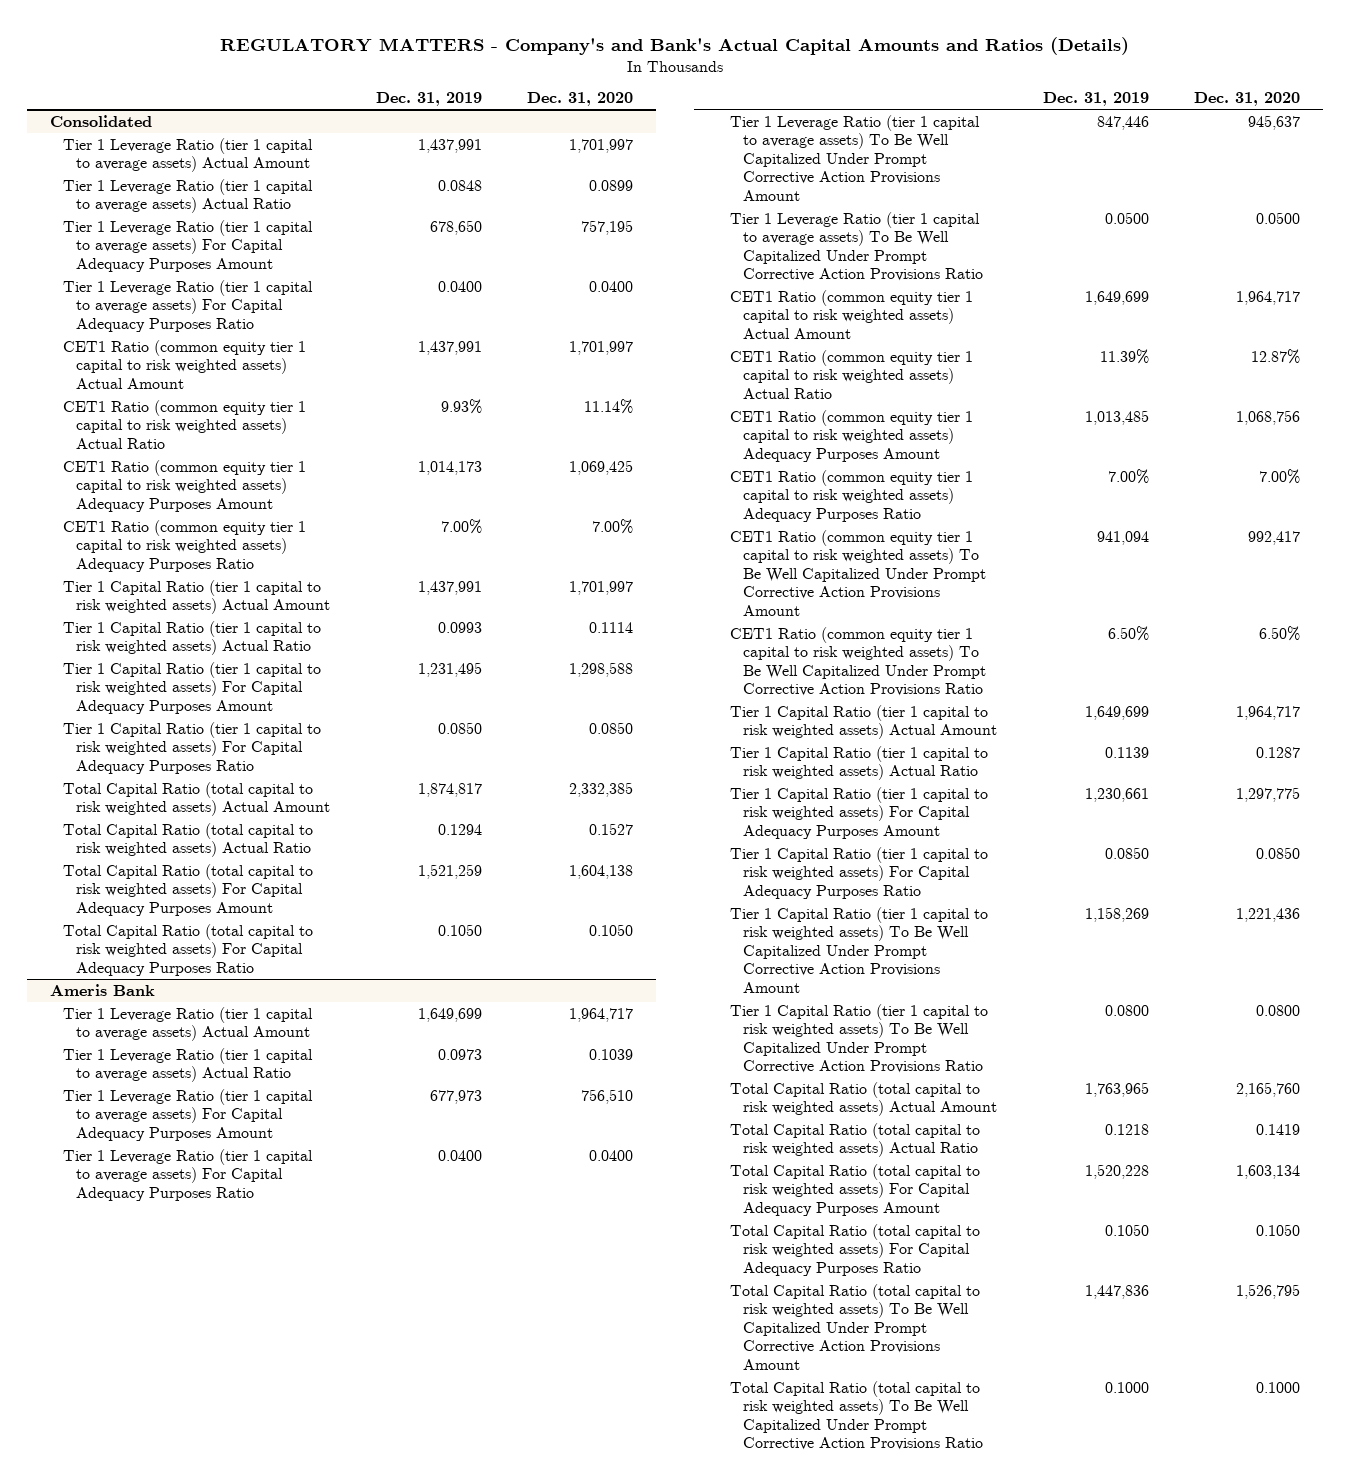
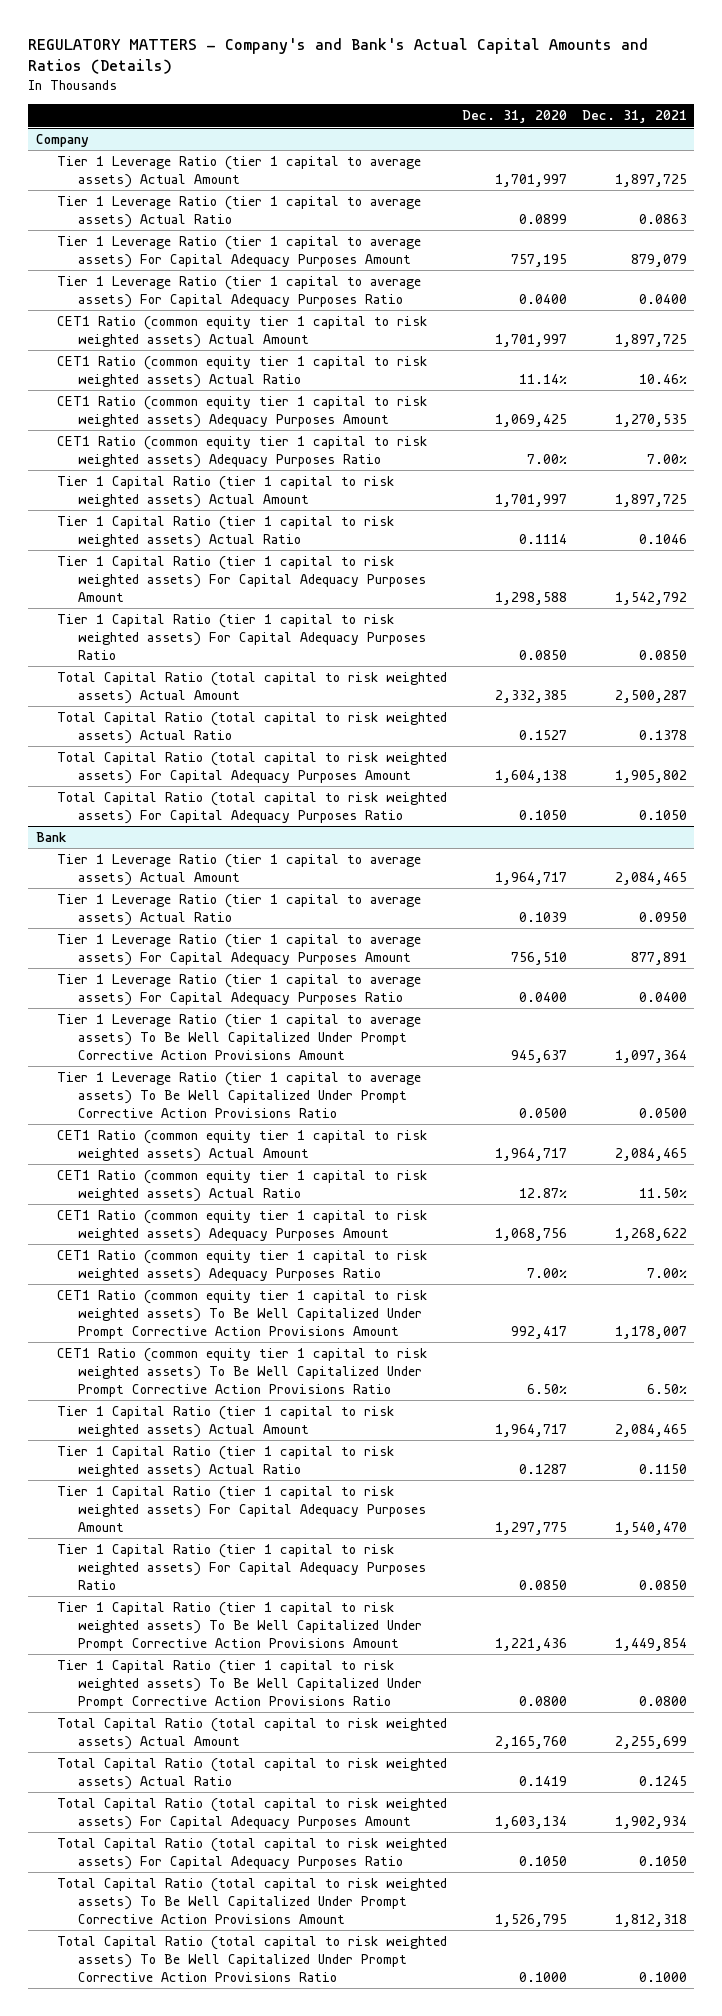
[375,92,482,107] Dec. 31, 2019 -> none
none -> [581,110,687,124] Dec. 31, 2021
[50,114,153,127] Consolidated -> [35,133,89,147] Company
[50,983,156,996] Ameris Bank -> [35,831,67,842] Bank

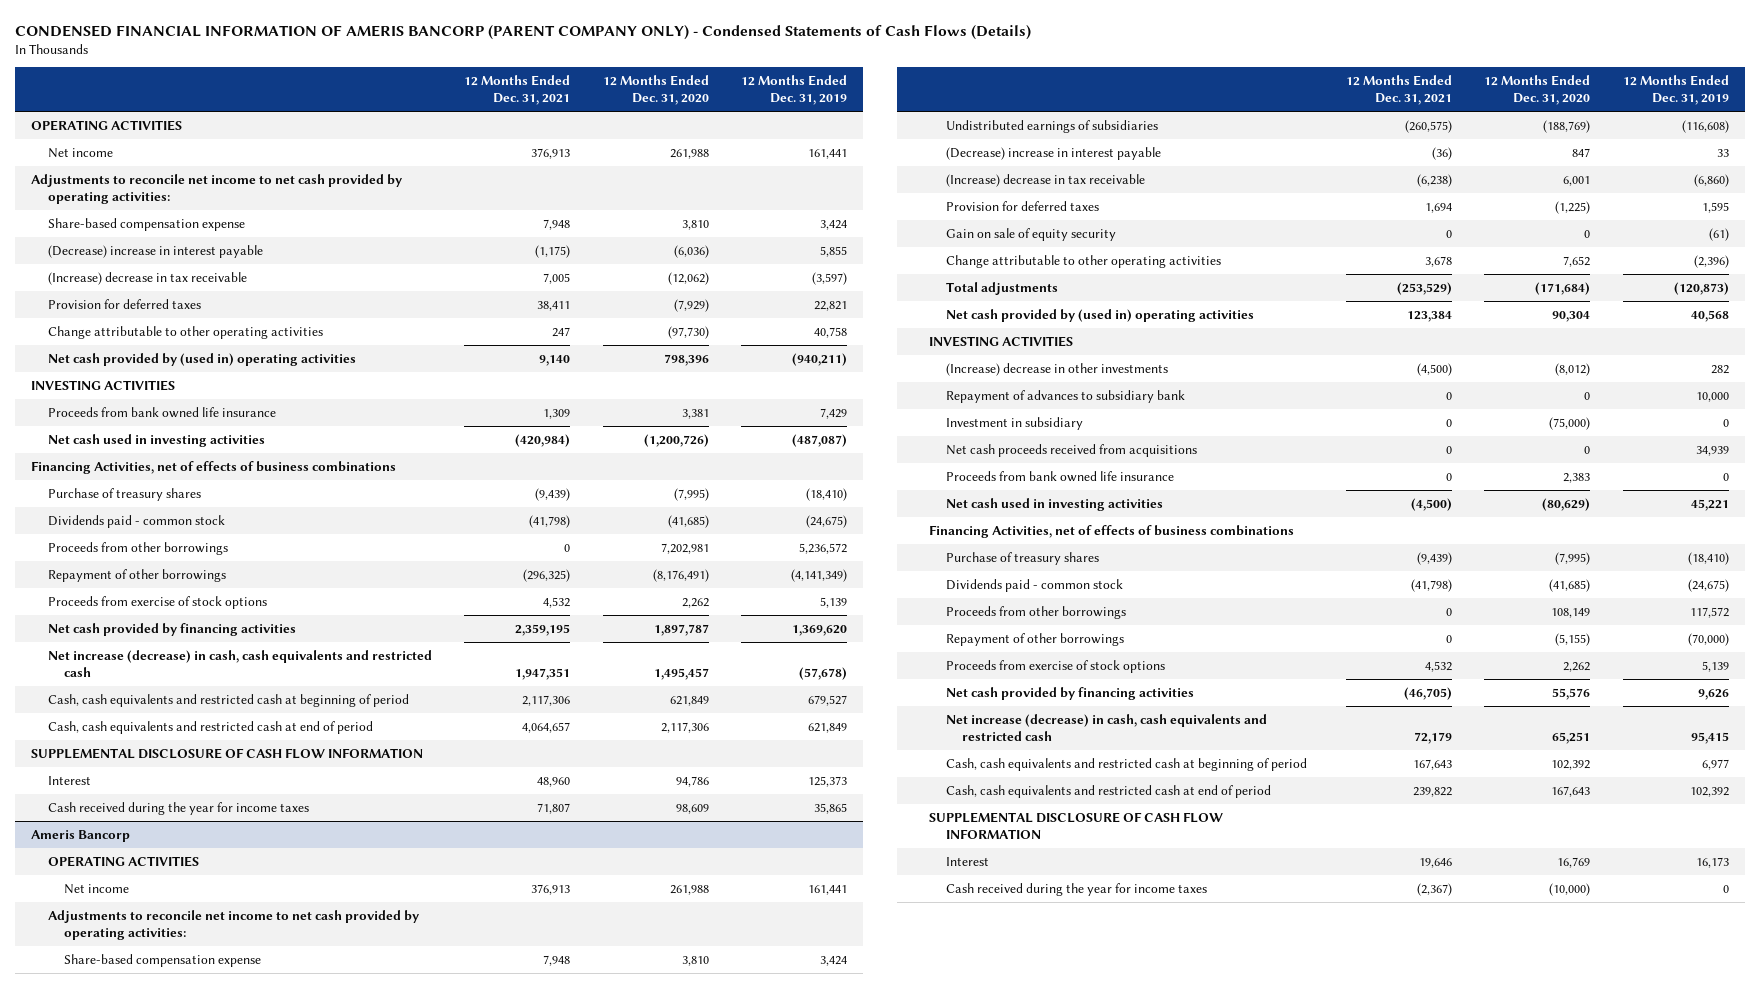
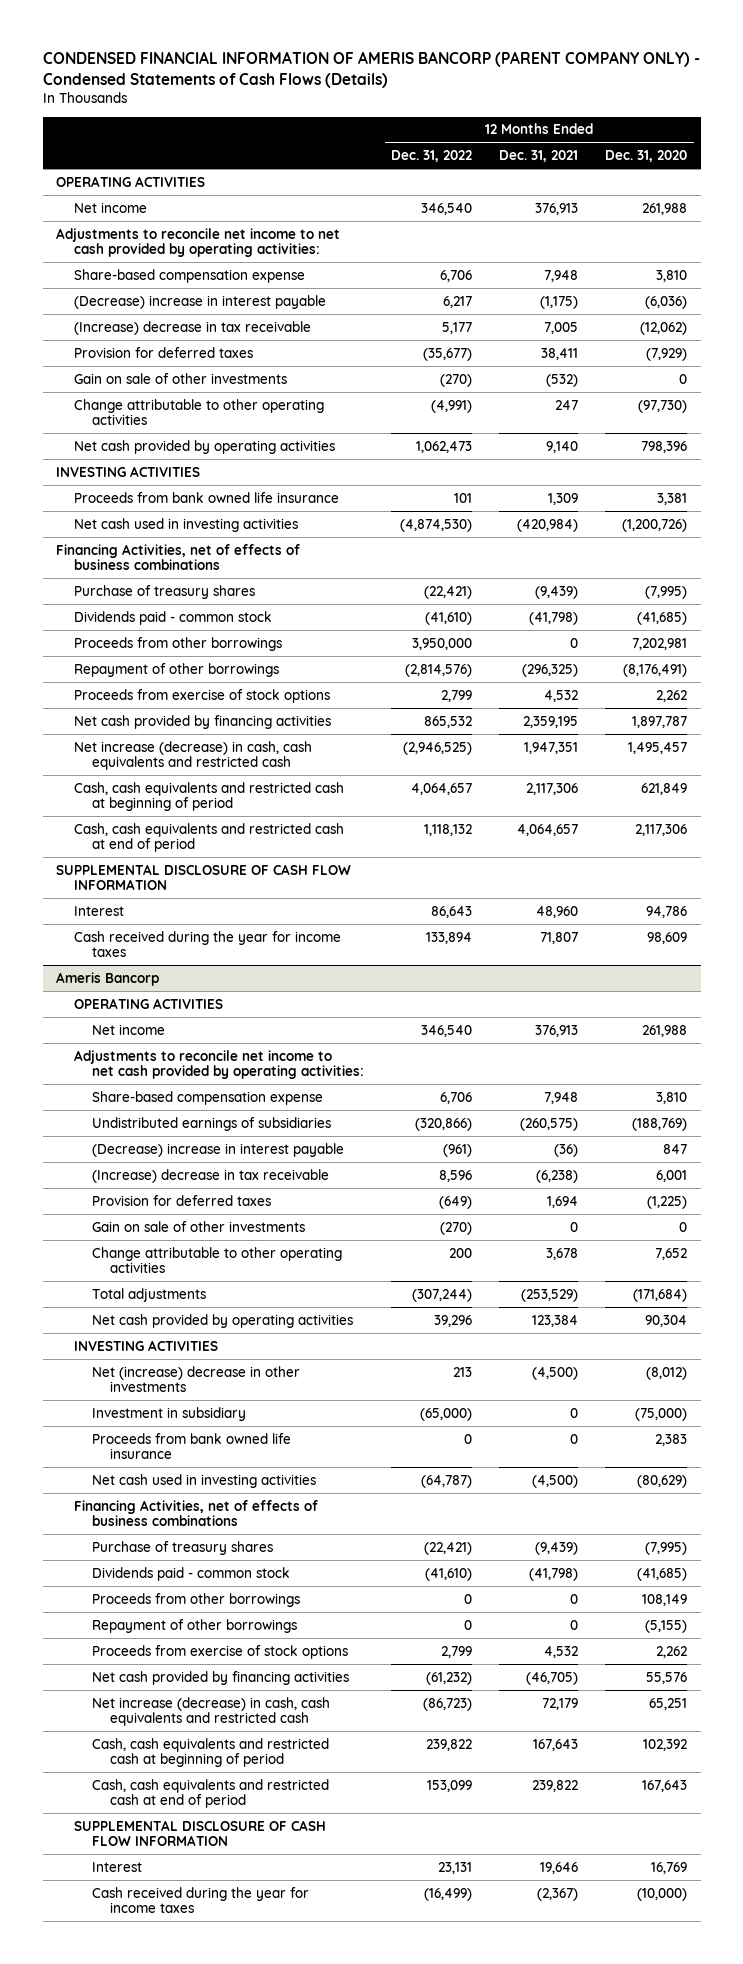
[741,75,848,105] 12 Months Ended Dec. 31, 2019 -> none
none -> [391,150,473,163] Dec. 31, 2022
none -> [74,372,288,384] Gain on sale of other investments
[47,352,356,366] Net cash provided by (used in) operating activities -> [74,439,336,454] Net cash provided by operating activities
[945,227,1116,241] Gain on sale of equity security -> [92,1220,306,1232] Gain on sale of other investments
[945,308,1254,322] Net cash provided by (used in) operating activities -> [92,1313,354,1328] Net cash provided by operating activities
[945,389,1185,403] Repayment of advances to subsidiary bank -> none
[945,362,1168,376] (Increase) decrease in other investments -> [92,1365,301,1393] Net (increase) decrease in other investments
[945,443,1197,457] Net cash proceeds received from acquisitions -> none

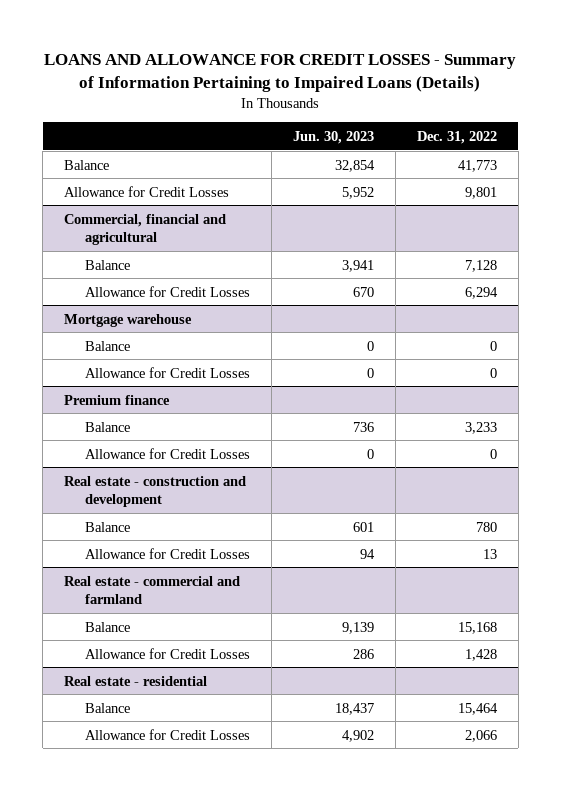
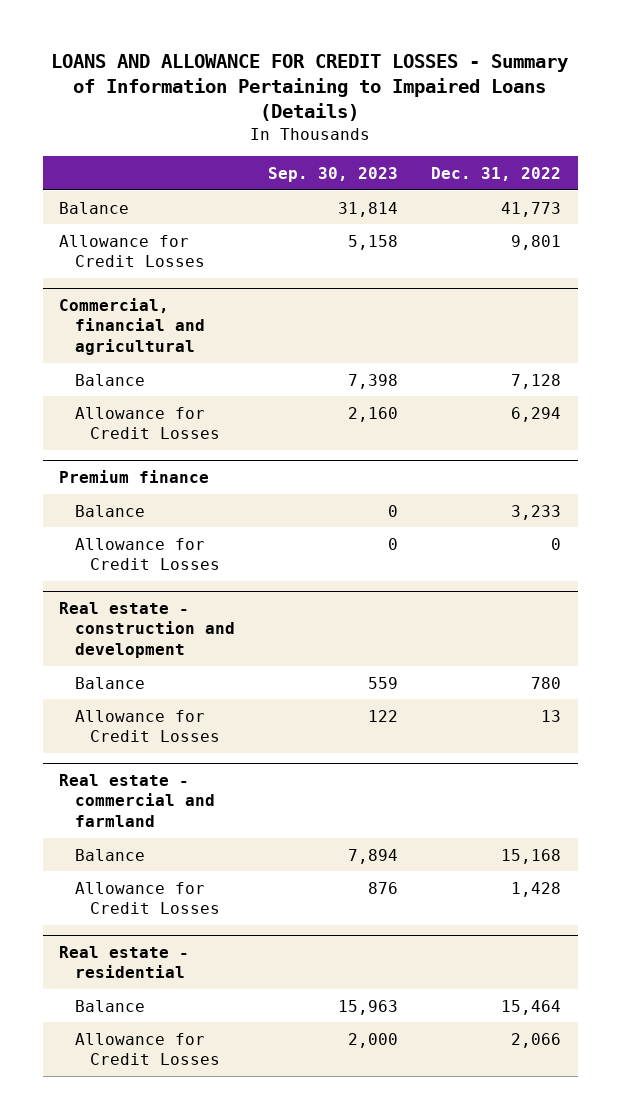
[292,130,374,144] Jun. 30, 2023 -> none
none -> [267,166,398,182] Sep. 30, 2023
[64,313,193,327] Mortgage warehouse -> none
[84,340,130,351] Balance -> none
[84,366,250,378] Allowance for Credit Losses -> none

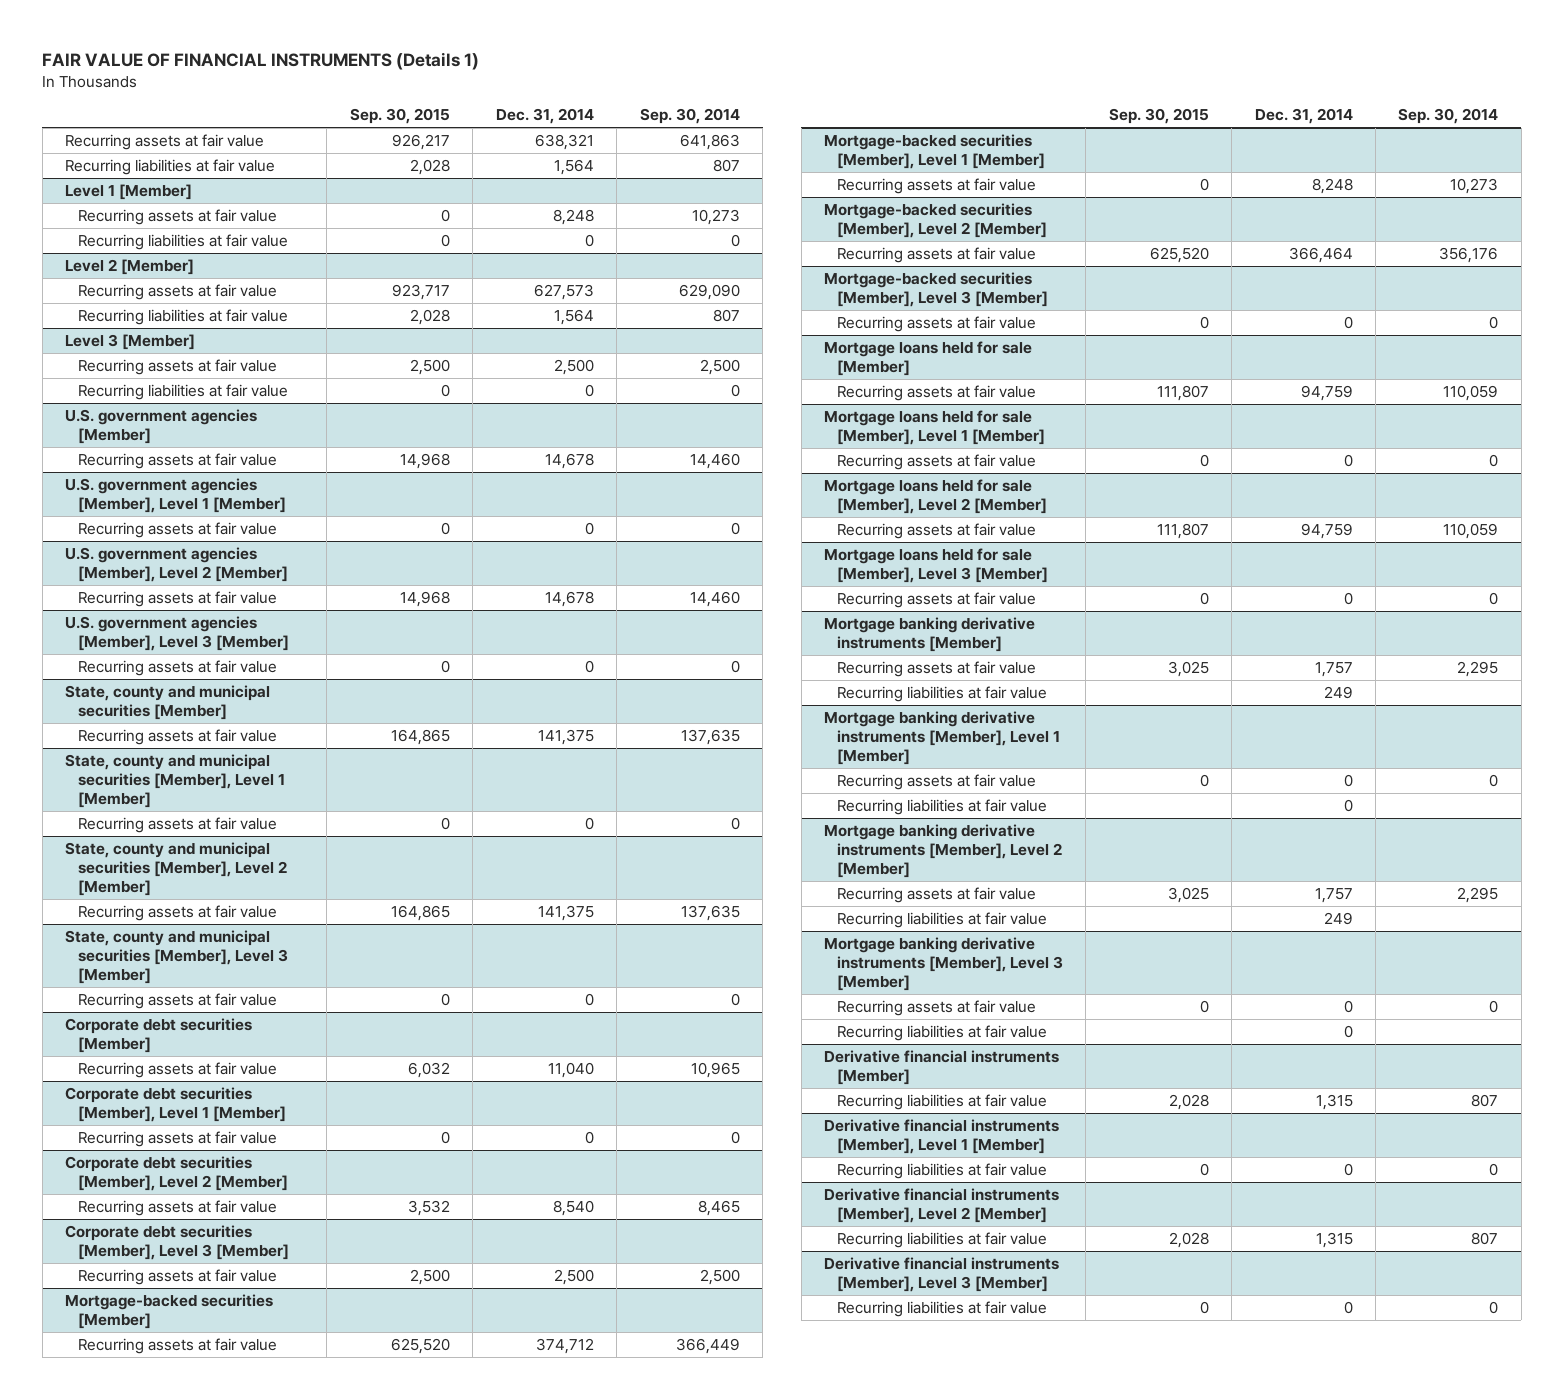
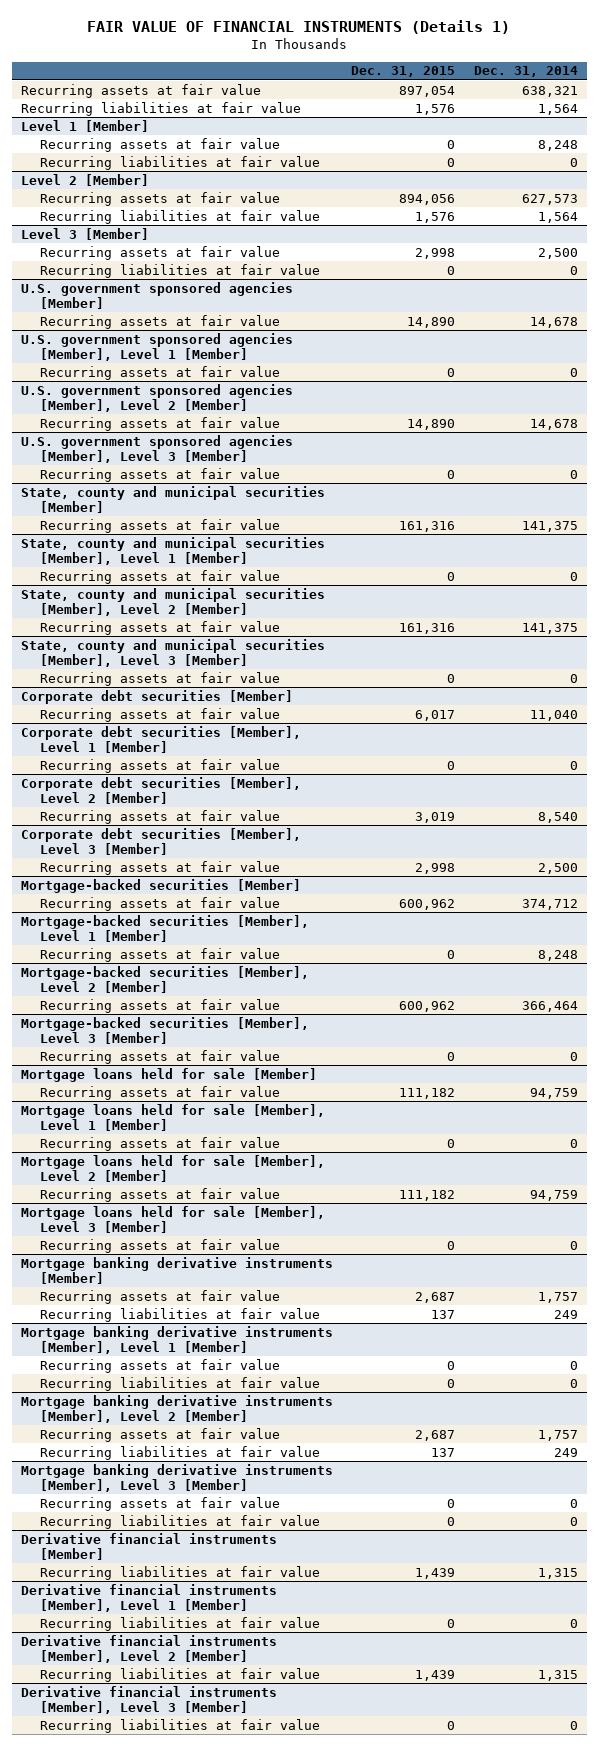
[349,108,450,125] Sep. 30, 2015 -> none
[639,108,740,125] Sep. 30, 2014 -> none
none -> [351,66,456,78] Dec. 31, 2015
[65,409,258,445] U.S. government agencies [Member] -> [21,281,294,309] U.S. government sponsored agencies [Member]
[65,478,287,514] U.S. government agencies [Member], Level 1 [Member] -> [21,332,294,361] U.S. government sponsored agencies [Member], Level 1 [Member]
[65,547,289,583] U.S. government agencies [Member], Level 2 [Member] -> [21,383,294,412] U.S. government sponsored agencies [Member], Level 2 [Member]
[65,616,290,652] U.S. government agencies [Member], Level 3 [Member] -> [21,434,294,463] U.S. government sponsored agencies [Member], Level 3 [Member]

